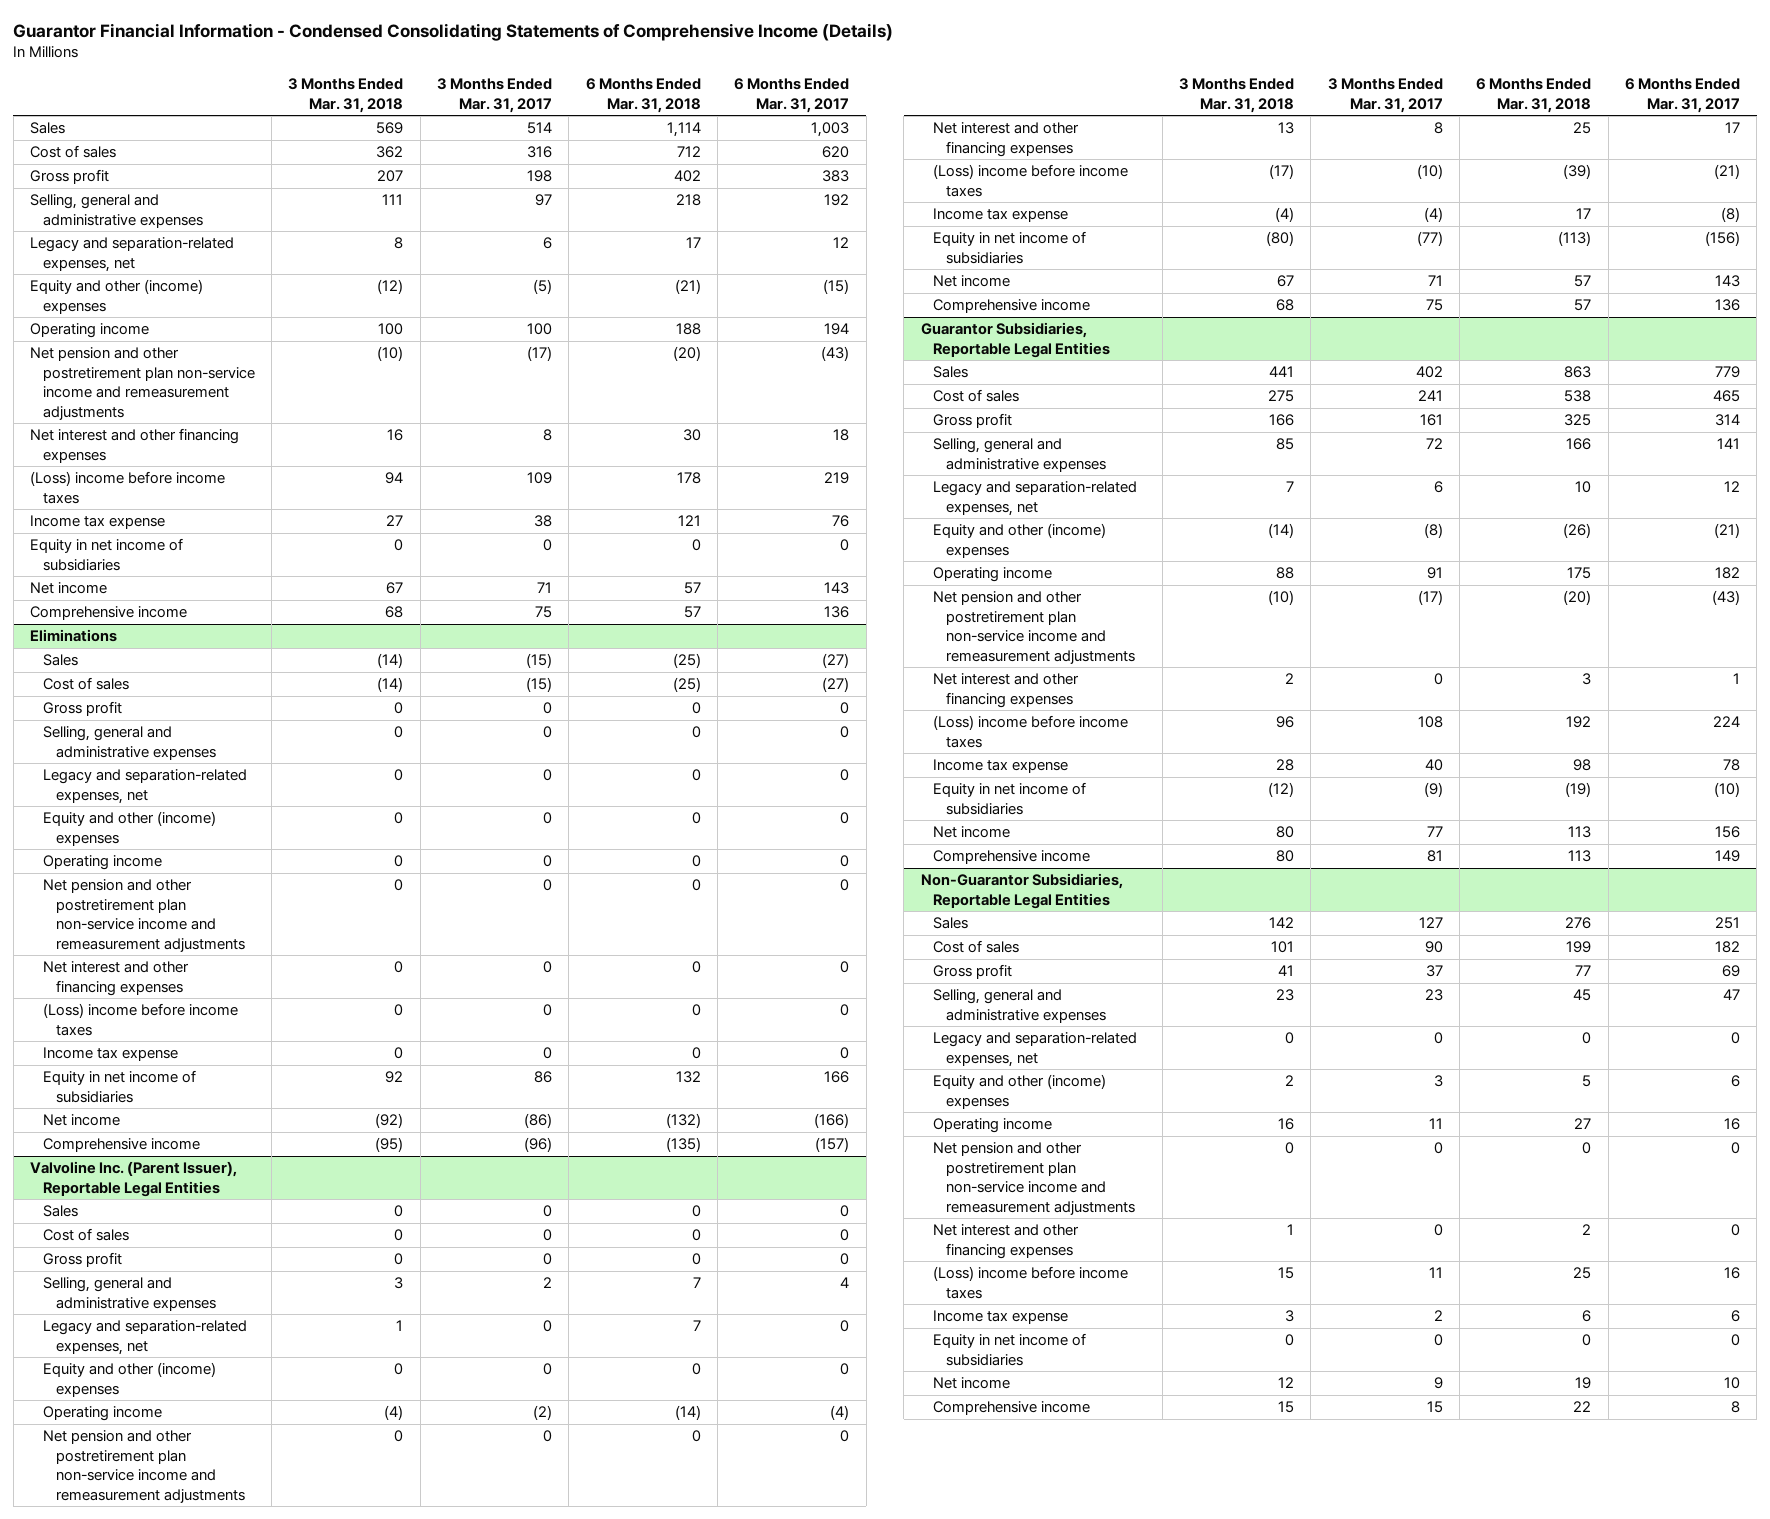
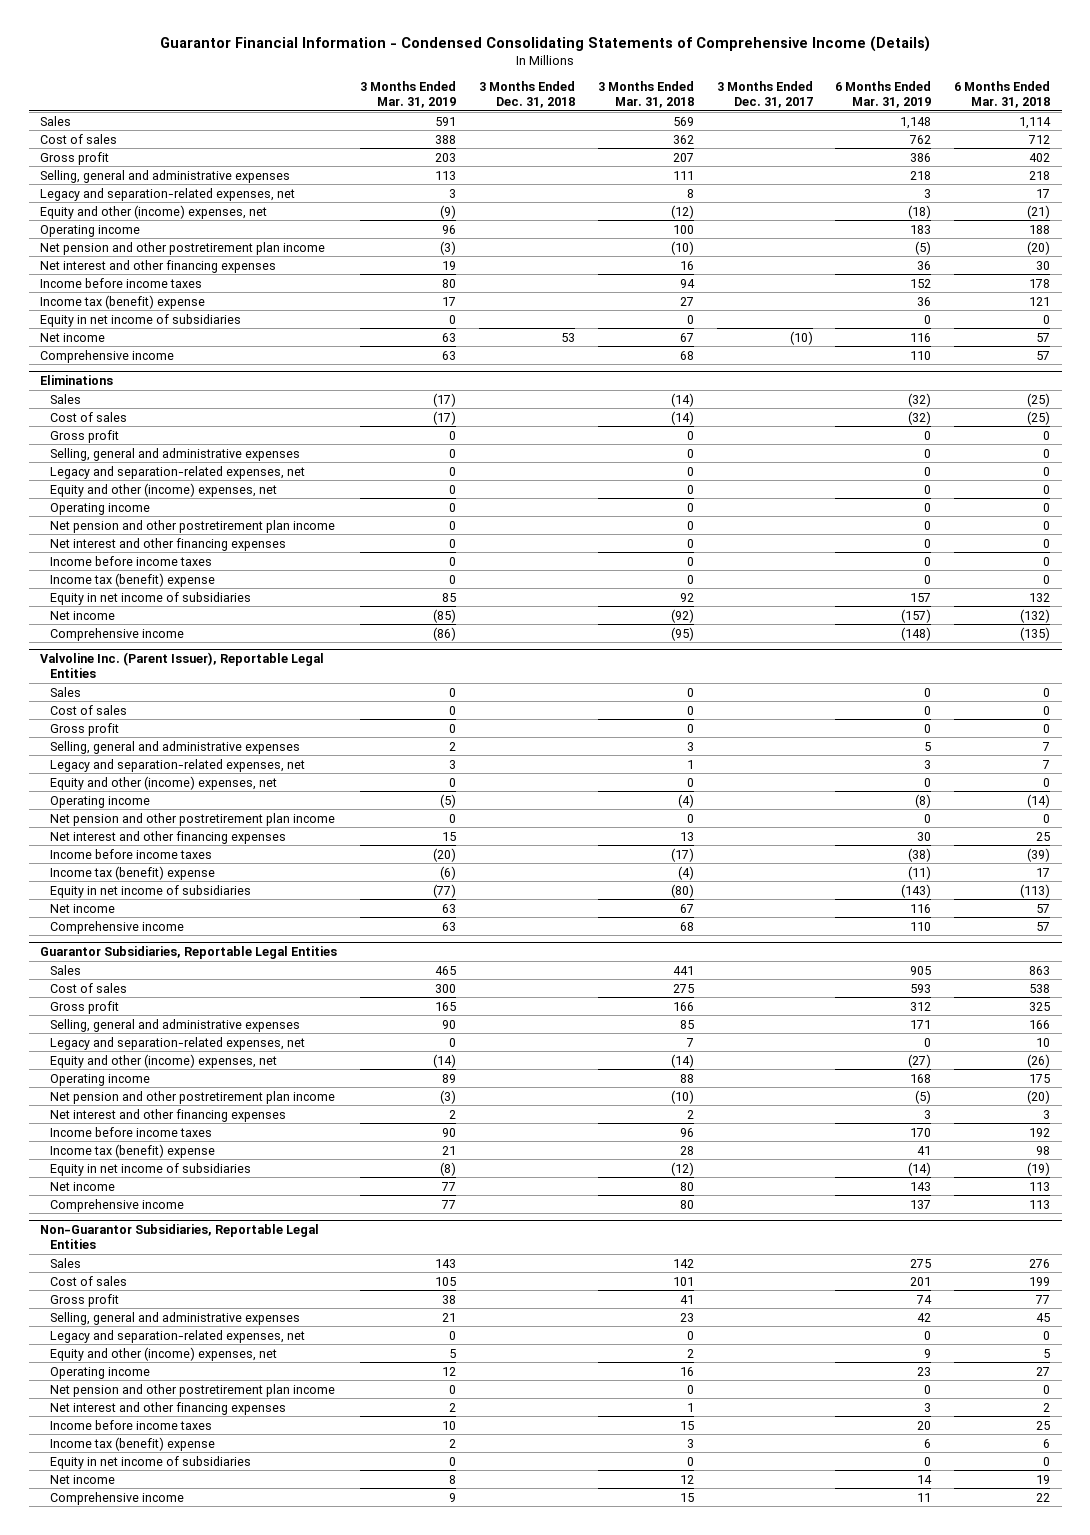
[437,78,553,113] 3 Months Ended Mar. 31, 2017 -> none
[734,78,850,113] 6 Months Ended Mar. 31, 2017 -> none
none -> [360,81,457,109] 3 Months Ended Mar. 31, 2019
none -> [478,81,575,109] 3 Months Ended Dec. 31, 2018
none -> [716,81,813,109] 3 Months Ended Dec. 31, 2017
none -> [835,81,932,109] 6 Months Ended Mar. 31, 2019
[29,279,203,314] Equity and other (income) expenses -> [40,204,268,219] Equity and other (income) expenses, net
[29,347,255,420] Net pension and other postretirement plan non-service income and remeasurement adjustments -> [40,241,326,255] Net pension and other postretirement plan income
[29,471,225,504] (Loss) income before income taxes -> [40,277,203,288] Income before income taxes
[29,515,165,530] Income tax expense -> [40,294,206,309] Income tax (benefit) expense
[42,811,216,846] Equity and other (income) expenses -> [50,482,278,497] Equity and other (income) expenses, net
[42,879,245,952] Net pension and other postretirement plan non-service income and remeasurement adjustments -> [50,519,336,533] Net pension and other postretirement plan income
[42,1003,238,1036] (Loss) income before income taxes -> [50,555,213,566] Income before income taxes
[42,1047,178,1062] Income tax expense -> [50,572,216,587] Income tax (benefit) expense
[42,1362,216,1397] Equity and other (income) expenses -> [50,775,278,790] Equity and other (income) expenses, net
[42,1430,245,1503] Net pension and other postretirement plan non-service income and remeasurement adjustments -> [50,812,336,826] Net pension and other postretirement plan income
[933,164,1129,197] (Loss) income before income taxes -> [50,848,213,859] Income before income taxes
[933,208,1069,223] Income tax expense -> [50,865,216,880] Income tax (benefit) expense
[933,523,1107,558] Equity and other (income) expenses -> [50,1053,278,1068] Equity and other (income) expenses, net
[933,591,1136,664] Net pension and other postretirement plan non-service income and remeasurement adjustments -> [50,1090,336,1104] Net pension and other postretirement plan income
[933,715,1129,748] (Loss) income before income taxes -> [50,1126,213,1137] Income before income taxes
[933,759,1069,774] Income tax expense -> [50,1143,216,1158] Income tax (benefit) expense
[933,1074,1107,1109] Equity and other (income) expenses -> [50,1346,278,1361] Equity and other (income) expenses, net
[933,1142,1136,1215] Net pension and other postretirement plan non-service income and remeasurement adjustments -> [50,1383,336,1397] Net pension and other postretirement plan income
[933,1266,1129,1299] (Loss) income before income taxes -> [50,1419,213,1430] Income before income taxes
[933,1310,1069,1325] Income tax expense -> [50,1436,216,1451] Income tax (benefit) expense

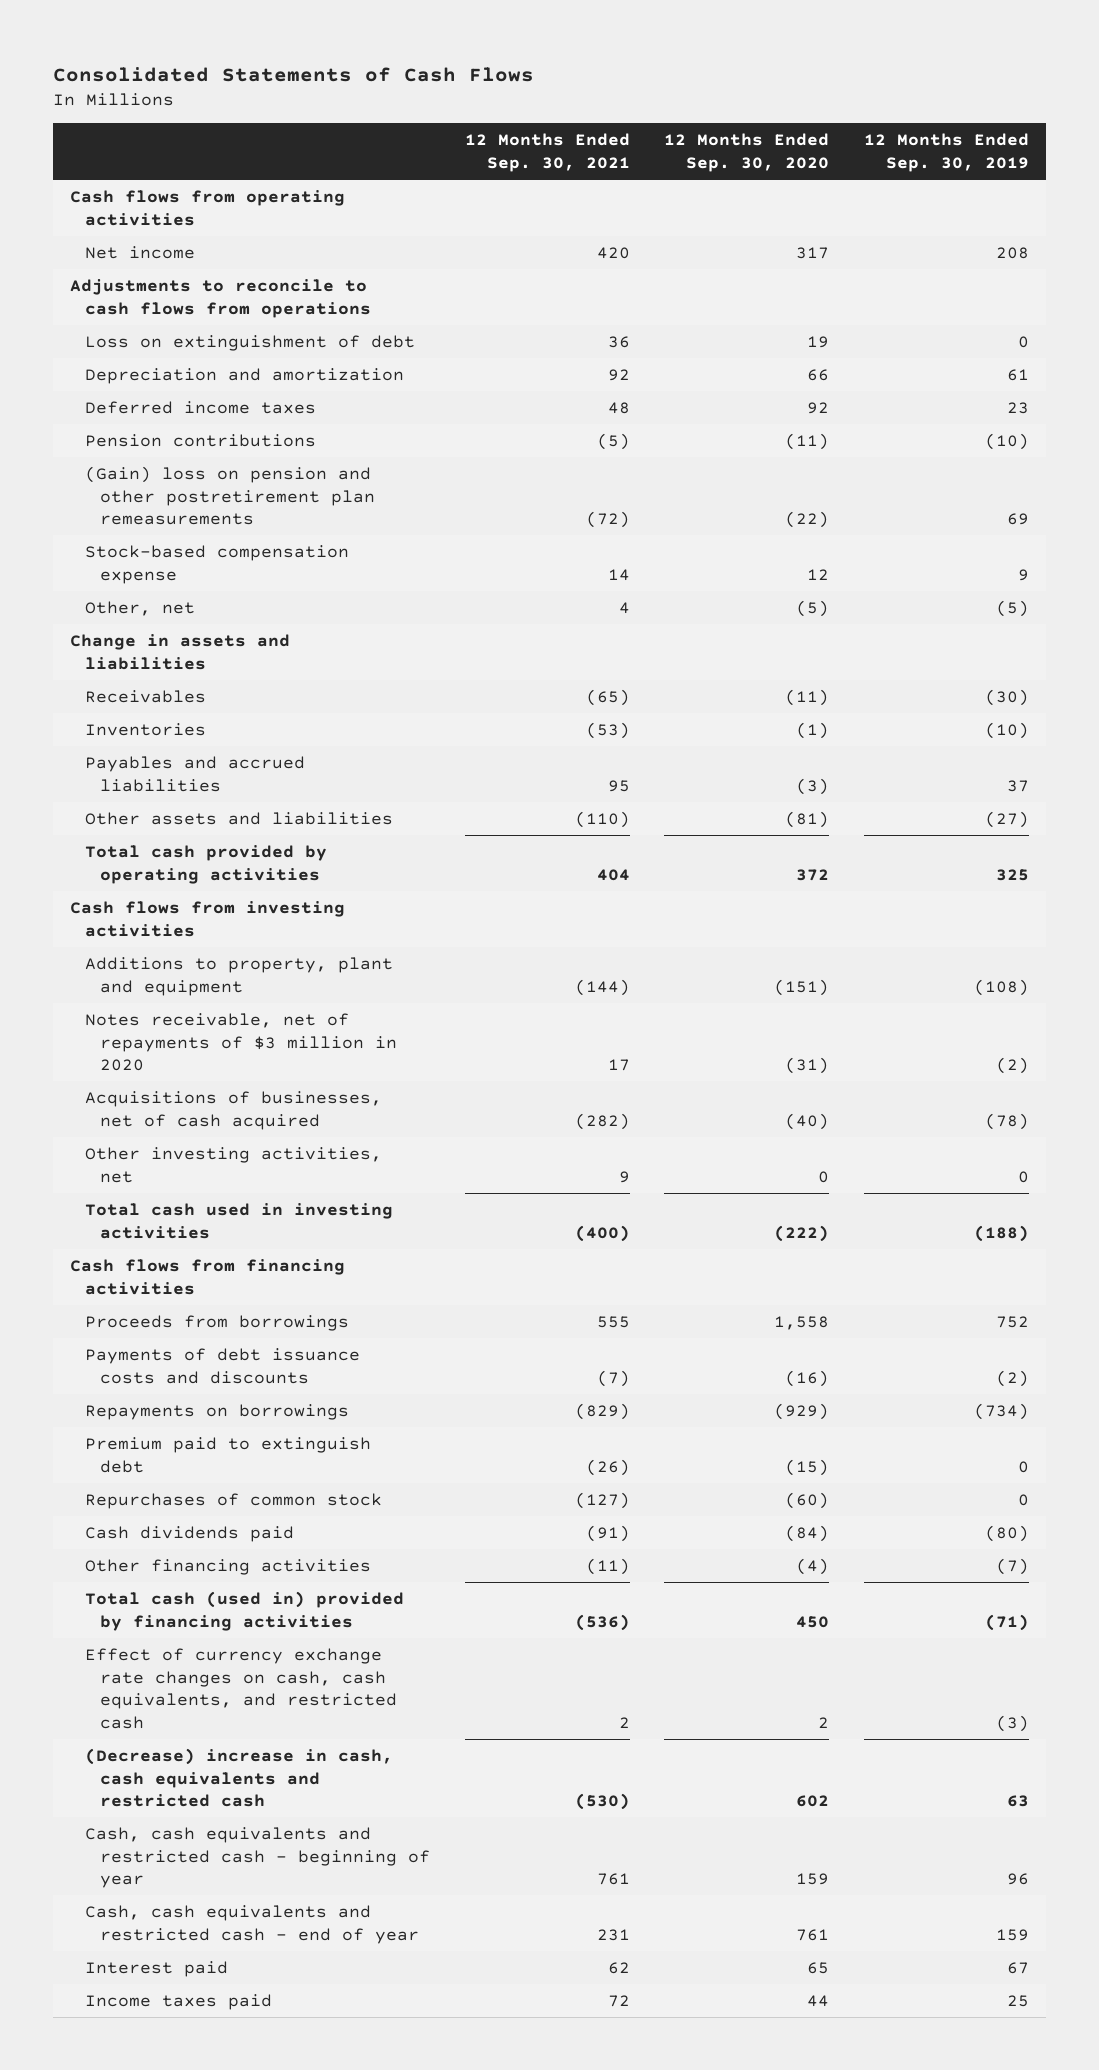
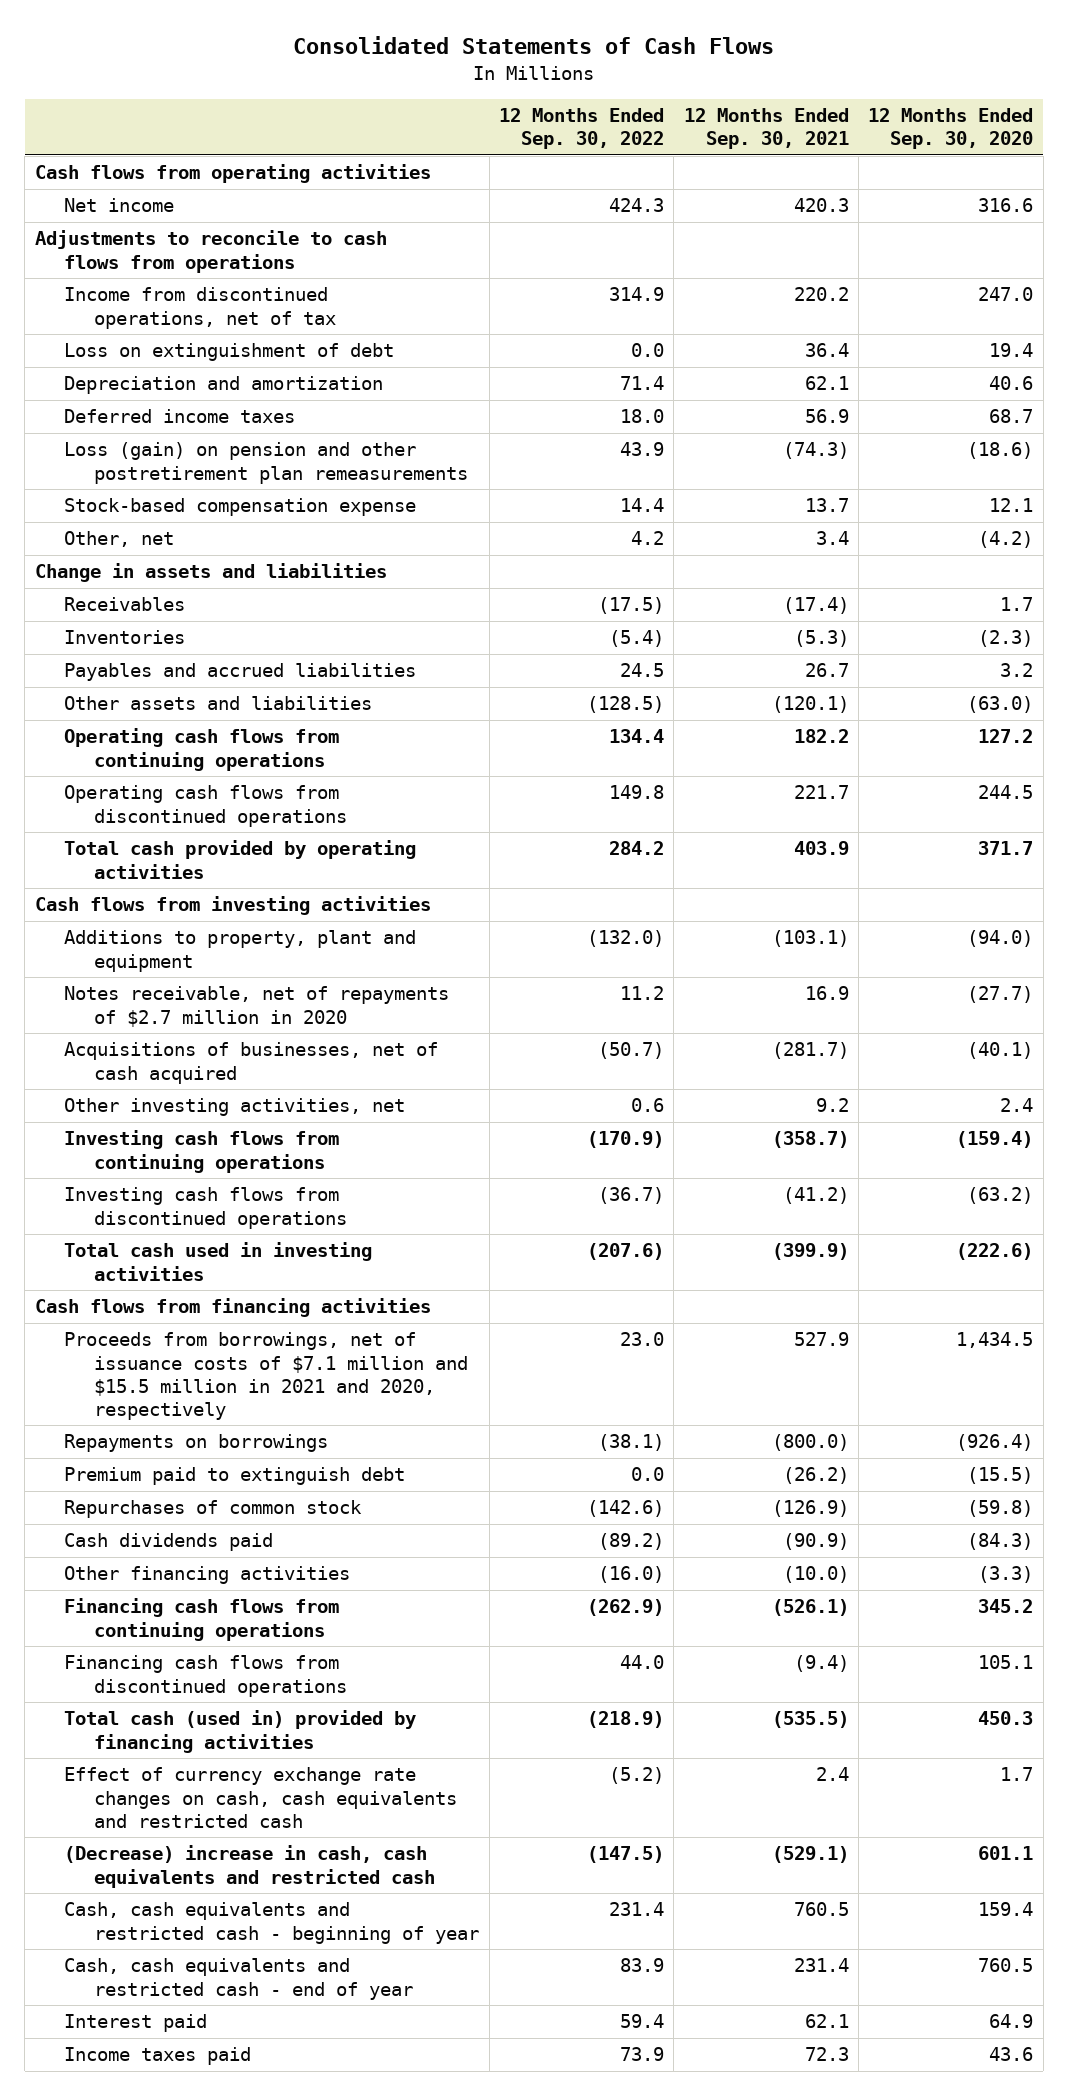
[863,133,1029,172] 12 Months Ended Sep. 30, 2019 -> none
none -> [498,108,664,150] 12 Months Ended Sep. 30, 2022
[596,246,630,259] 420 -> [793,198,849,213] 420.3
[796,246,830,259] 317 -> [978,198,1034,213] 316.6
[85,433,317,447] Pension contributions -> none
none -> [64,287,337,329] Income from discontinued operations, net of tax
[607,335,630,348] 36 -> [804,343,849,358] 36.4
[807,335,830,348] 19 -> [989,343,1034,358] 19.4
[607,368,630,381] 92 -> [804,376,849,391] 62.1
[807,368,830,381] 66 -> [989,376,1034,391] 40.6
[607,401,630,414] 48 -> [804,409,849,424] 56.9
[807,401,830,414] 92 -> [989,409,1034,424] 68.7
[85,465,376,526] (Gain) loss on pension and other postretirement plan remeasurements -> [64,442,469,484] Loss (gain) on pension and other postretirement plan remeasurements
[585,511,630,529] (72) -> [782,442,849,460] (74.3)
[785,511,830,529] (22) -> [967,442,1034,460] (18.6)
[607,568,630,581] 14 -> [804,498,849,513] 13.7
[807,568,830,580] 12 -> [989,498,1034,513] 12.1
[618,601,630,614] 4 -> [815,531,849,546] 3.4
[796,599,830,617] (5) -> [978,531,1034,549] (4.2)
[585,688,630,706] (65) -> [782,597,849,615] (17.4)
[785,688,830,706] (11) -> [1000,597,1034,612] 1.7
[585,721,630,739] (53) -> [793,630,849,648] (5.3)
[796,721,830,739] (1) -> [978,630,1034,648] (2.3)
[607,779,630,792] 95 -> [804,663,849,678] 26.7
[796,777,830,795] (3) -> [1000,663,1034,678] 3.2
[574,810,630,828] (110) -> [771,696,849,714] (120.1)
[785,810,830,828] (81) -> [967,696,1034,714] (63.0)
none -> [64,728,340,771] Operating cash flows from continuing operations
none -> [64,785,348,827] Operating cash flows from discontinued operations
[596,868,630,881] 404 -> [793,841,849,856] 403.9
[796,868,830,881] 372 -> [978,841,1034,856] 371.7
[574,978,630,996] (144) -> [771,930,849,948] (103.1)
[774,978,830,996] (151) -> [967,930,1034,948] (94.0)
[85,1012,398,1072] Notes receivable, net of repayments of $3 million in 2020 -> [64,986,450,1027] Notes receivable, net of repayments of $2.7 million in 2020
[607,1059,630,1072] 17 -> [804,986,849,1001] 16.9
[785,1057,830,1075] (31) -> [967,986,1034,1004] (27.7)
[574,1112,630,1130] (282) -> [771,1042,849,1060] (281.7)
[785,1112,830,1130] (40) -> [967,1042,1034,1060] (40.1)
[618,1170,630,1183] 9 -> [815,1098,849,1113] 9.2
[818,1170,830,1183] 0 -> [1000,1098,1034,1113] 2.4
none -> [64,1130,340,1173] Investing cash flows from continuing operations
none -> [64,1187,348,1229] Investing cash flows from discontinued operations
[574,1224,630,1242] (400) -> [771,1243,849,1261] (399.9)
[774,1224,830,1242] (222) -> [956,1243,1034,1261] (222.6)
[85,1314,350,1331] Proceeds from borrowings -> none
[85,1347,361,1384] Payments of debt issuance costs and discounts -> none
none -> [64,1332,469,1420] Proceeds from borrowings, net of issuance costs of $7.1 million and $15.5 million in 2021 and 2020, respectively
[574,1402,630,1420] (829) -> [771,1434,849,1452] (800.0)
[774,1402,830,1420] (929) -> [956,1434,1034,1452] (926.4)
[585,1458,630,1476] (26) -> [782,1467,849,1485] (26.2)
[785,1458,830,1476] (15) -> [967,1467,1034,1485] (15.5)
[574,1491,630,1509] (127) -> [771,1500,849,1518] (126.9)
[785,1491,830,1509] (60) -> [967,1500,1034,1518] (59.8)
[585,1524,630,1542] (91) -> [782,1533,849,1551] (90.9)
[785,1524,830,1542] (84) -> [967,1533,1034,1551] (84.3)
[585,1557,630,1575] (11) -> [782,1566,849,1584] (10.0)
[796,1557,830,1575] (4) -> [978,1566,1034,1584] (3.3)
none -> [64,1598,340,1641] Financing cash flows from continuing operations
none -> [64,1655,348,1697] Financing cash flows from discontinued operations
[574,1613,630,1631] (536) -> [771,1711,849,1729] (535.5)
[796,1615,830,1628] 450 -> [978,1711,1034,1726] 450.3
[85,1647,398,1730] Effect of currency exchange rate changes on cash, cash equivalents, and restricted cash -> [64,1767,458,1828] Effect of currency exchange rate changes on cash, cash equivalents and restricted cash
[618,1717,630,1729] 2 -> [815,1767,849,1782] 2.4
[818,1717,830,1729] 2 -> [1000,1767,1034,1782] 1.7
[574,1793,630,1811] (530) -> [771,1846,849,1864] (529.1)
[796,1795,830,1808] 602 -> [978,1846,1034,1861] 601.1
[596,1873,630,1886] 761 -> [793,1902,849,1917] 760.5
[796,1873,830,1886] 159 -> [978,1902,1034,1917] 159.4
[596,1928,630,1941] 231 -> [793,1958,849,1973] 231.4
[796,1928,830,1941] 761 -> [978,1958,1034,1973] 760.5
[607,1961,630,1974] 62 -> [804,2014,849,2029] 62.1
[807,1961,830,1974] 65 -> [989,2014,1034,2029] 64.9
[607,1994,630,2007] 72 -> [804,2047,849,2062] 72.3
[807,1994,830,2007] 44 -> [989,2047,1034,2062] 43.6

